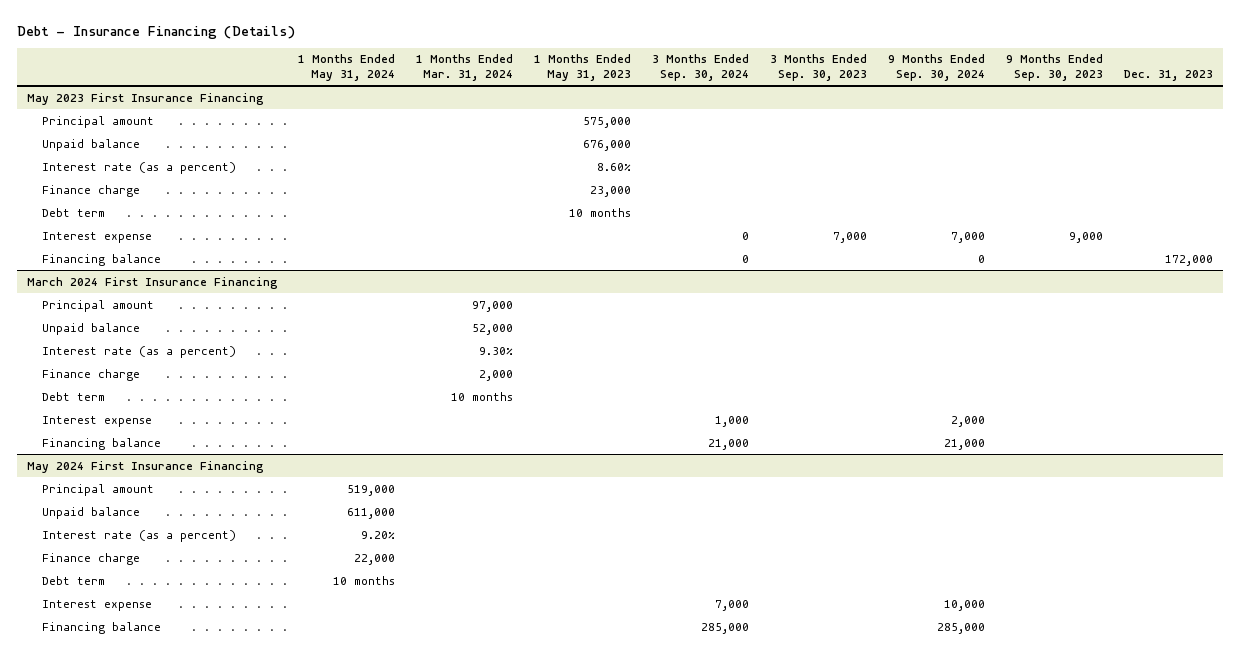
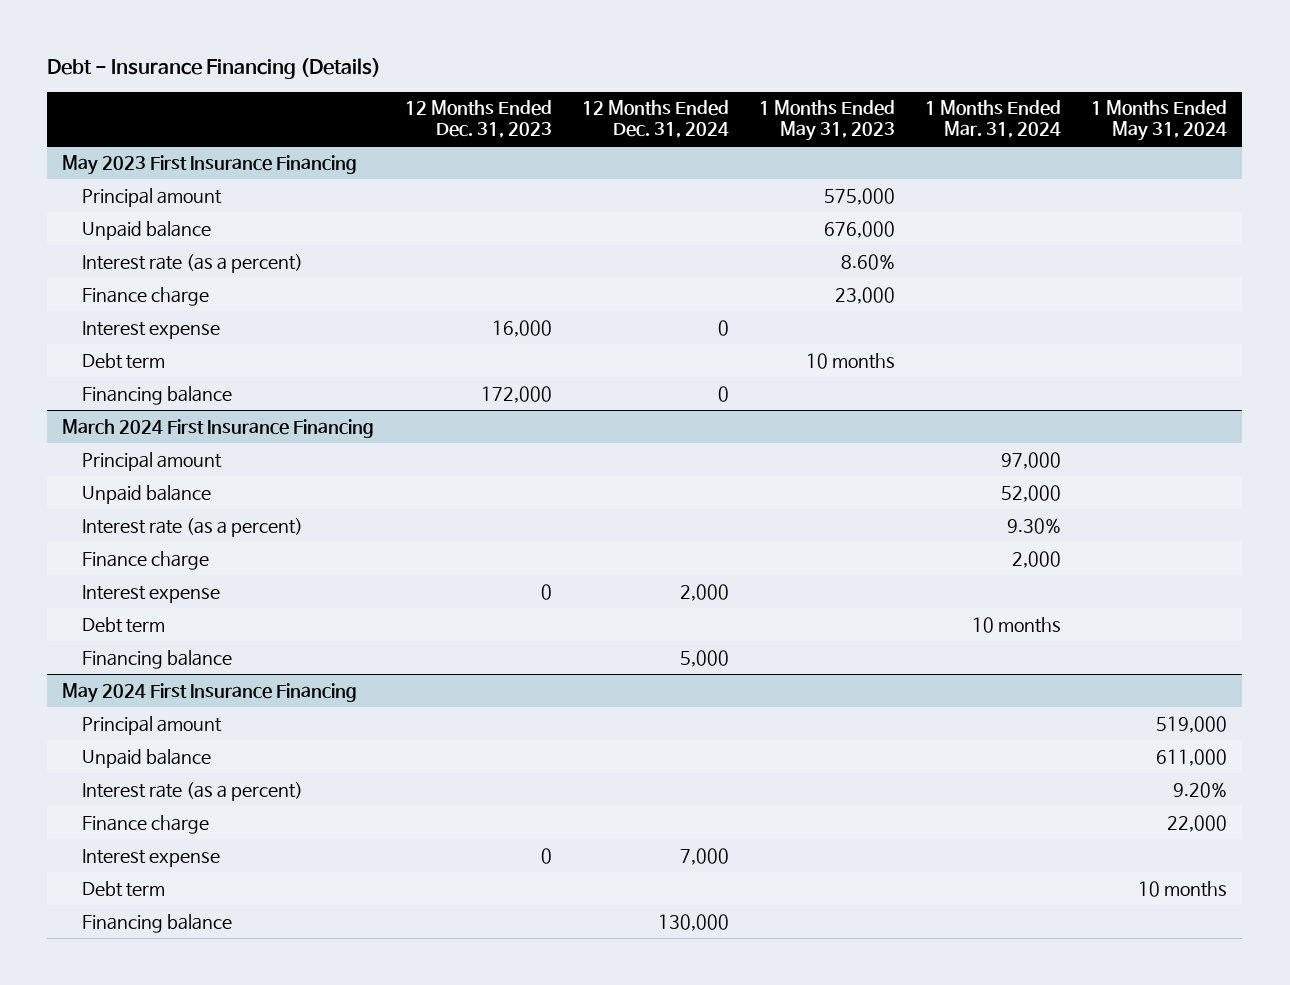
[652,54,750,82] 3 Months Ended Sep. 30, 2024 -> none
[770,54,868,82] 3 Months Ended Sep. 30, 2023 -> none
[888,54,986,82] 9 Months Ended Sep. 30, 2024 -> none
[1006,54,1104,82] 9 Months Ended Sep. 30, 2023 -> none
[1124,70,1214,82] Dec. 31, 2023 -> none
none -> [404,100,552,139] 12 Months Ended Dec. 31, 2023
none -> [581,100,729,139] 12 Months Ended Dec. 31, 2024
[41,207,105,217] Debt term -> [82,352,166,369] Debt term
[41,391,105,401] Debt term -> [82,616,166,633] Debt term
[41,575,105,585] Debt term -> [82,880,166,897] Debt term

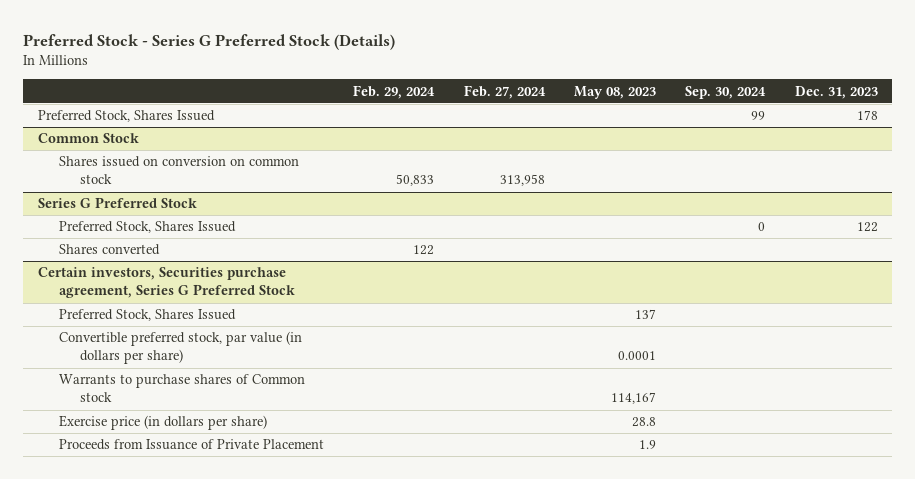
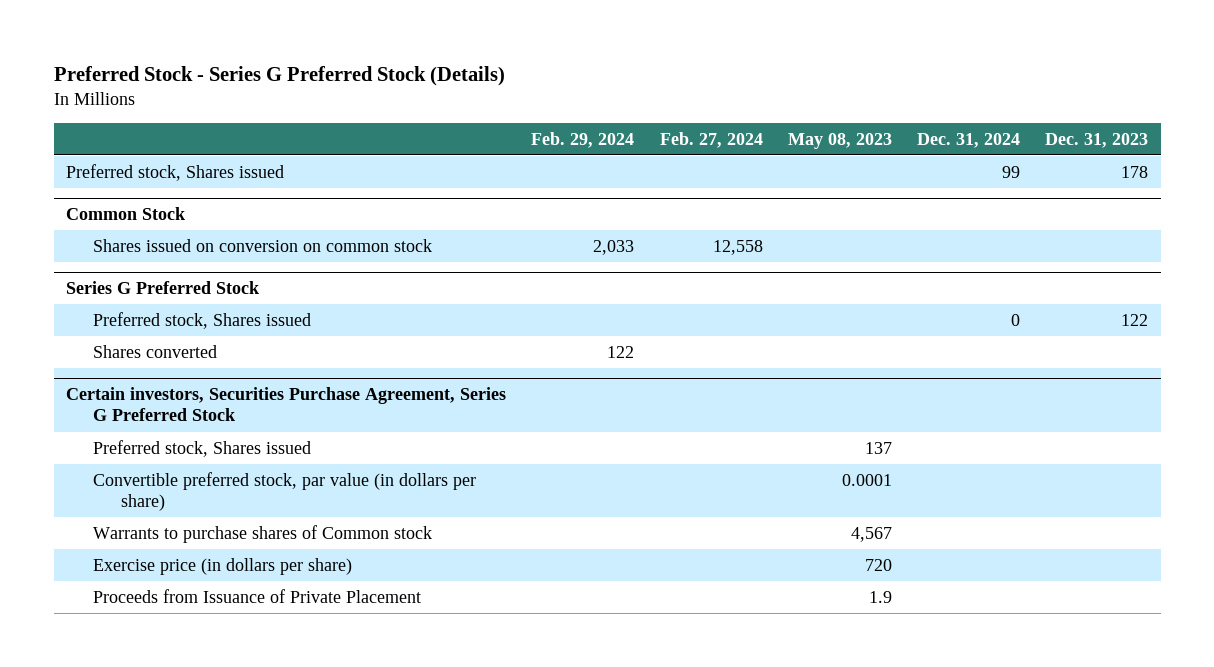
[685,85,767,99] Sep. 30, 2024 -> none
none -> [917,132,1021,148] Dec. 31, 2024
[37,110,215,123] Preferred Stock, Shares Issued -> [66,163,285,181] Preferred stock, Shares issued
[396,174,435,187] 50,833 -> [593,239,635,255] 2,033
[499,174,545,187] 313,958 -> [712,239,763,255] 12,558
[59,221,237,234] Preferred Stock, Shares Issued -> [93,311,312,329] Preferred stock, Shares issued
[37,267,296,299] Certain investors, Securities purchase agreement, Series G Preferred Stock -> [66,387,507,422] Certain investors, Securities Purchase Agreement, Series G Preferred Stock
[59,309,237,322] Preferred Stock, Shares Issued -> [93,439,312,457] Preferred stock, Shares issued
[611,392,657,405] 114,167 -> [850,526,892,542] 4,567
[632,417,657,428] 28.8 -> [864,558,892,571] 720

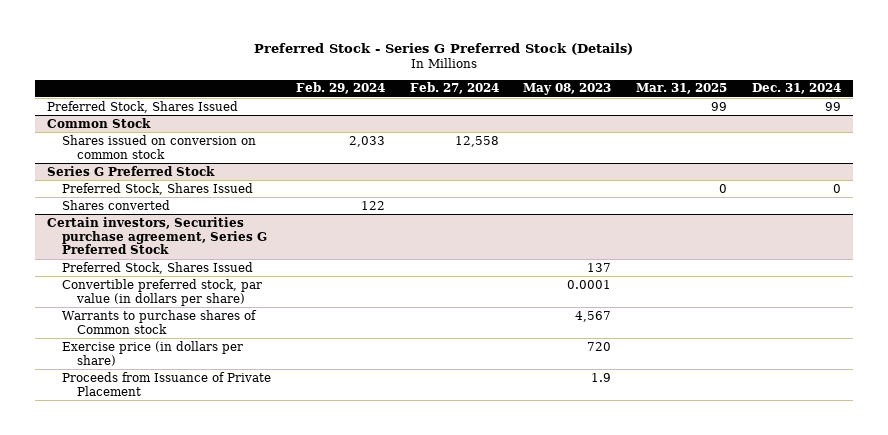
[1045,132,1149,148] Dec. 31, 2023 -> none
none -> [636,83,728,95] Mar. 31, 2025
[66,163,285,181] Preferred stock, Shares issued -> [47,100,239,113] Preferred Stock, Shares Issued
[93,311,312,329] Preferred stock, Shares issued -> [62,182,254,195] Preferred Stock, Shares Issued
[66,387,507,422] Certain investors, Securities Purchase Agreement, Series G Preferred Stock -> [47,216,268,255] Certain investors, Securities purchase agreement, Series G Preferred Stock
[93,439,312,457] Preferred stock, Shares issued -> [62,261,254,274] Preferred Stock, Shares Issued

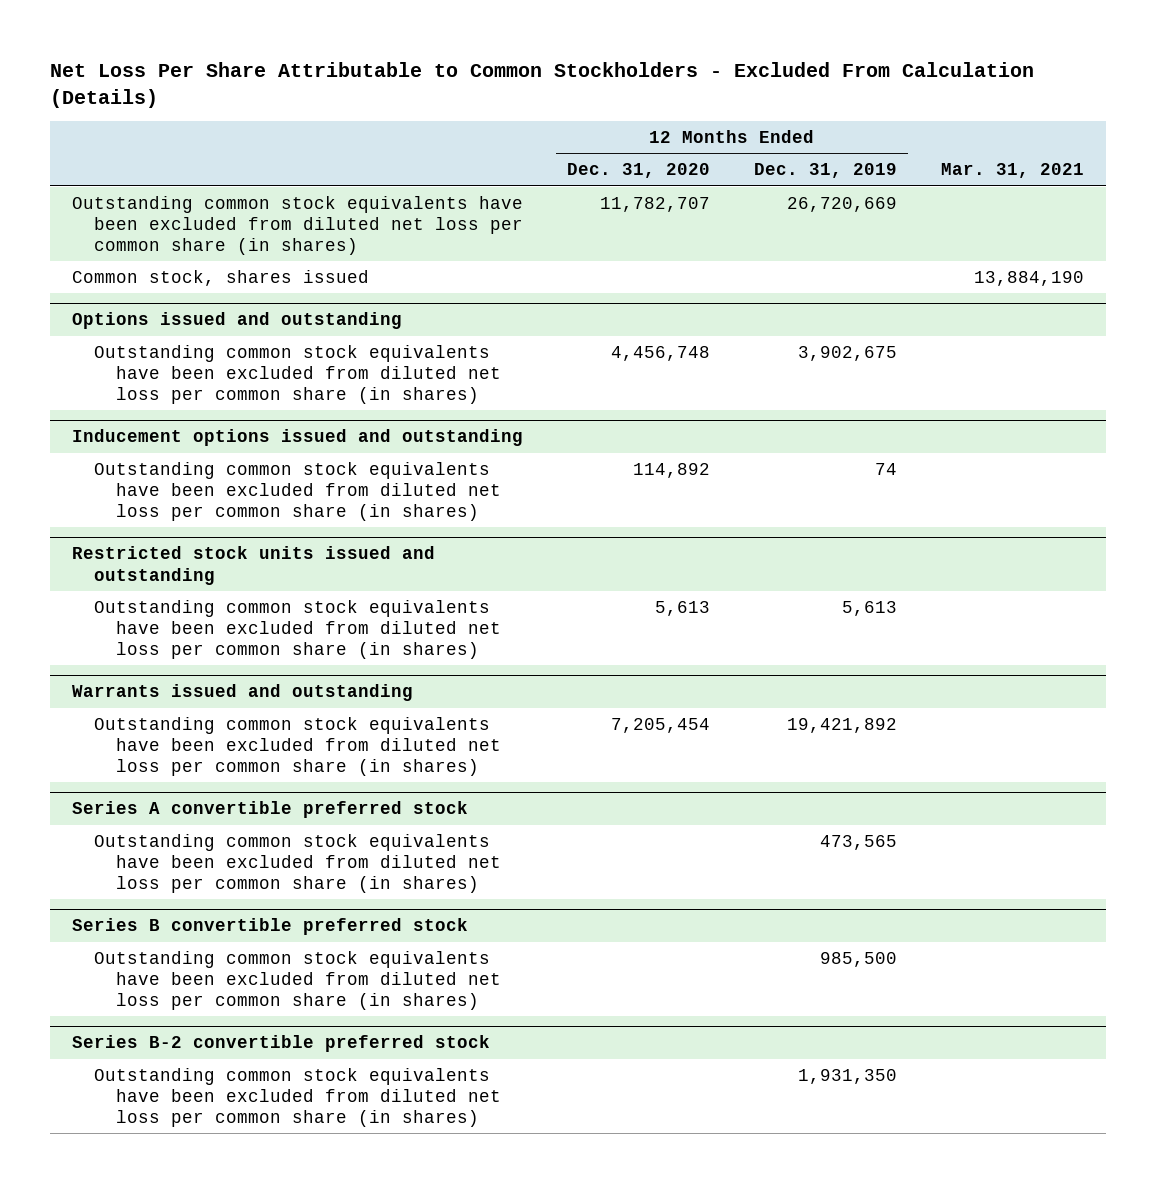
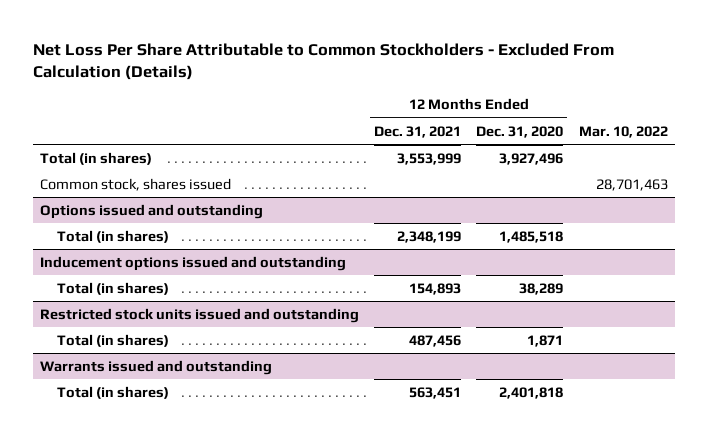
[754,163,898,179] Dec. 31, 2019 -> none
[941,163,1085,179] Mar. 31, 2021 -> none
none -> [374,125,462,138] Dec. 31, 2021
none -> [578,125,668,138] Mar. 10, 2022
[72,195,524,256] Outstanding common stock equivalents have been excluded from diluted net loss per common share (in shares) -> none
none -> [40,151,153,165] Total (in shares)
[94,344,502,405] Outstanding common stock equivalents have been excluded from diluted net loss per common share (in shares) -> none
none -> [56,229,169,243] Total (in shares)
[94,461,502,522] Outstanding common stock equivalents have been excluded from diluted net loss per common share (in shares) -> none
none -> [56,281,169,295] Total (in shares)
[94,599,502,660] Outstanding common stock equivalents have been excluded from diluted net loss per common share (in shares) -> none
none -> [56,333,169,347] Total (in shares)
[94,716,502,777] Outstanding common stock equivalents have been excluded from diluted net loss per common share (in shares) -> none
[72,801,469,819] Series A convertible preferred stock -> none
[94,833,502,894] Outstanding common stock equivalents have been excluded from diluted net loss per common share (in shares) -> none
[72,918,469,936] Series B convertible preferred stock -> none
[94,950,502,1011] Outstanding common stock equivalents have been excluded from diluted net loss per common share (in shares) -> none
[72,1035,491,1053] Series B-2 convertible preferred stock -> none
[94,1067,502,1128] Outstanding common stock equivalents have been excluded from diluted net loss per common share (in shares) -> none
none -> [56,385,169,399] Total (in shares)

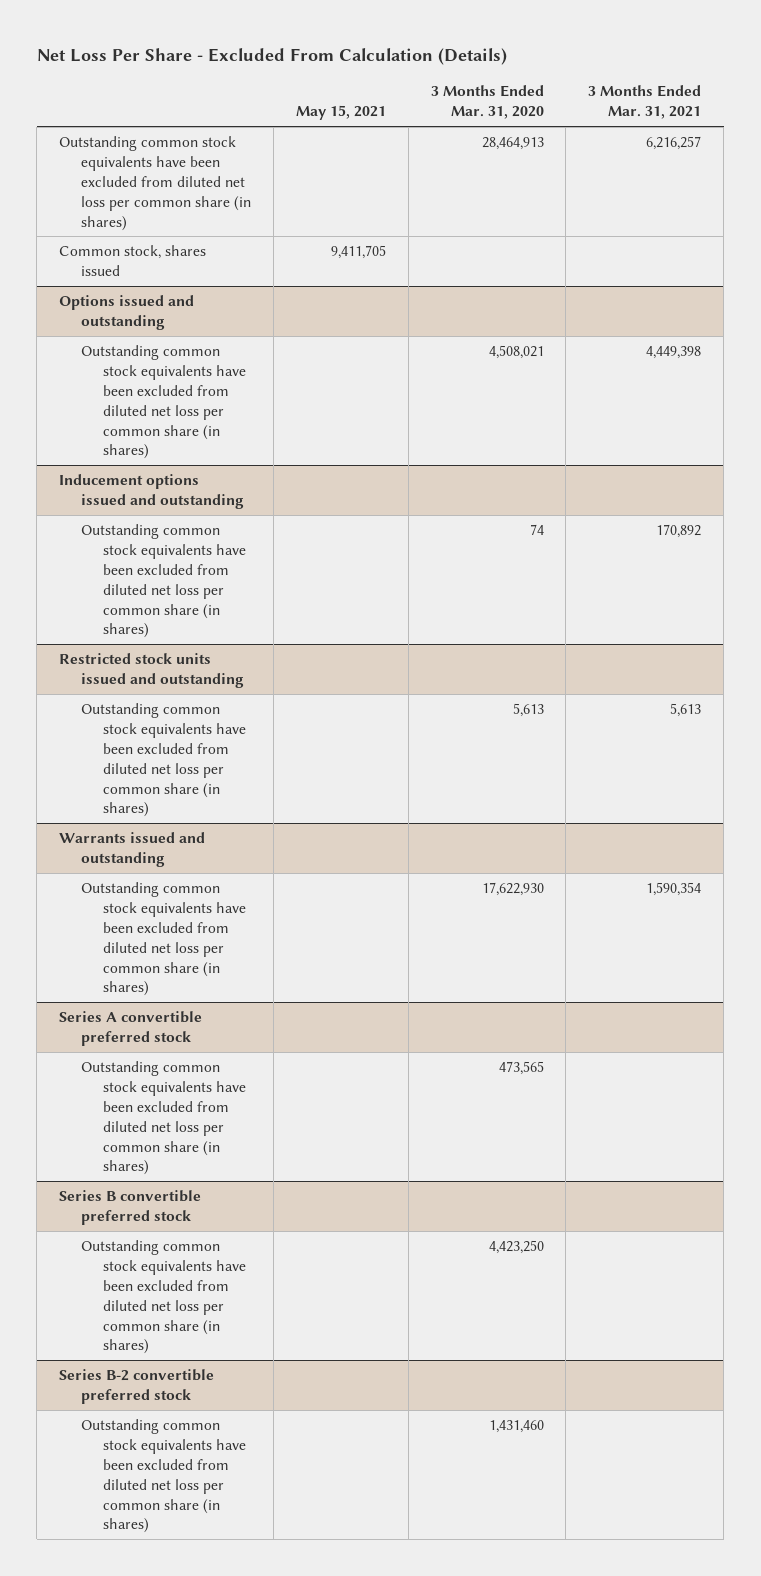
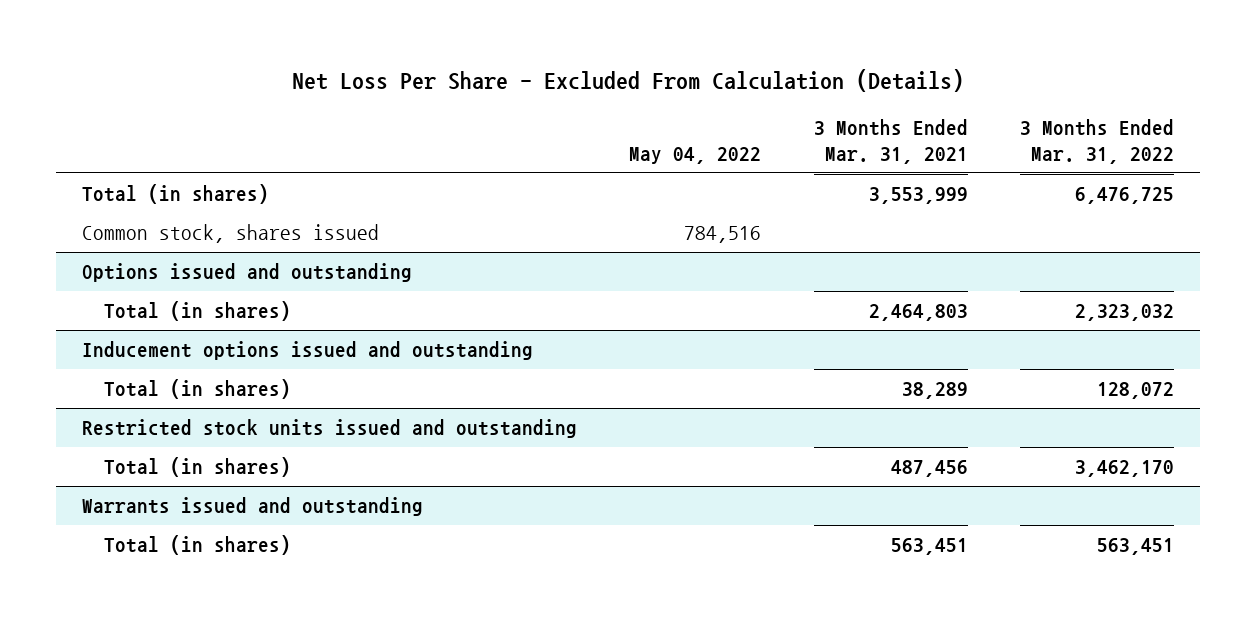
[295,105,386,121] May 15, 2021 -> none
[430,85,544,120] 3 Months Ended Mar. 31, 2020 -> none
none -> [629,146,762,164] May 04, 2022
none -> [1019,119,1174,164] 3 Months Ended Mar. 31, 2022
[59,135,252,231] Outstanding common stock equivalents have been excluded from diluted net loss per common share (in shares) -> none
none -> [82,184,270,205] Total (in shares)
[81,344,247,460] Outstanding common stock equivalents have been excluded from diluted net loss per common share (in shares) -> none
none -> [104,301,292,322] Total (in shares)
[81,523,247,639] Outstanding common stock equivalents have been excluded from diluted net loss per common share (in shares) -> none
none -> [104,379,292,400] Total (in shares)
[81,702,247,818] Outstanding common stock equivalents have been excluded from diluted net loss per common share (in shares) -> none
none -> [104,457,292,478] Total (in shares)
[81,881,247,997] Outstanding common stock equivalents have been excluded from diluted net loss per common share (in shares) -> none
[59,1010,203,1046] Series A convertible preferred stock -> none
[81,1060,247,1176] Outstanding common stock equivalents have been excluded from diluted net loss per common share (in shares) -> none
[59,1189,202,1225] Series B convertible preferred stock -> none
[81,1239,247,1355] Outstanding common stock equivalents have been excluded from diluted net loss per common share (in shares) -> none
[59,1368,215,1404] Series B-2 convertible preferred stock -> none
[81,1418,247,1534] Outstanding common stock equivalents have been excluded from diluted net loss per common share (in shares) -> none
none -> [104,535,292,556] Total (in shares)

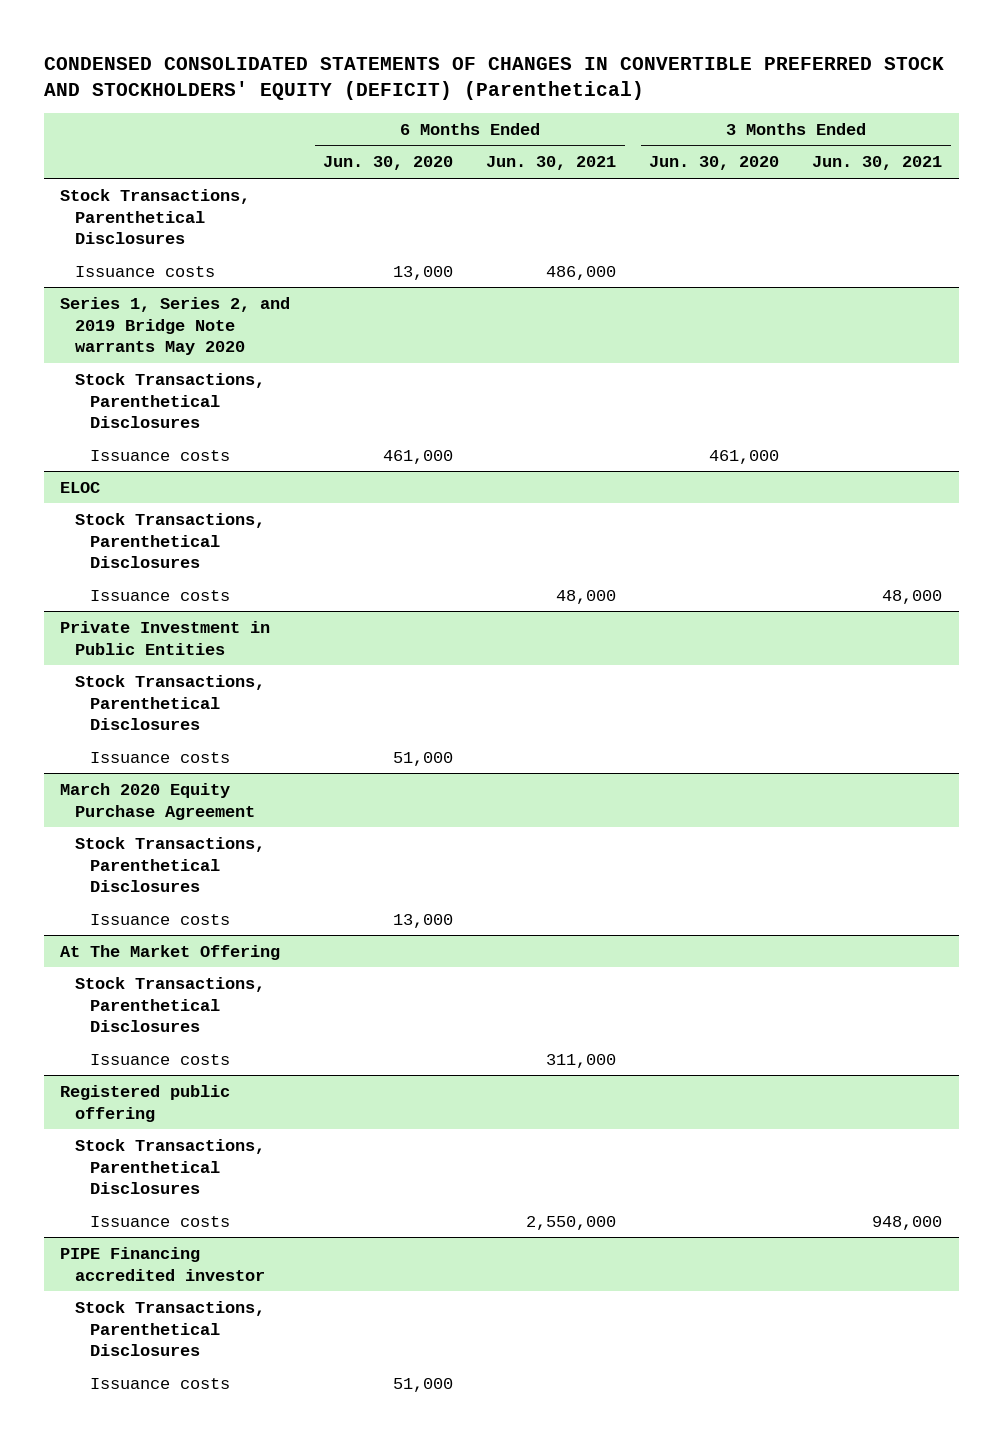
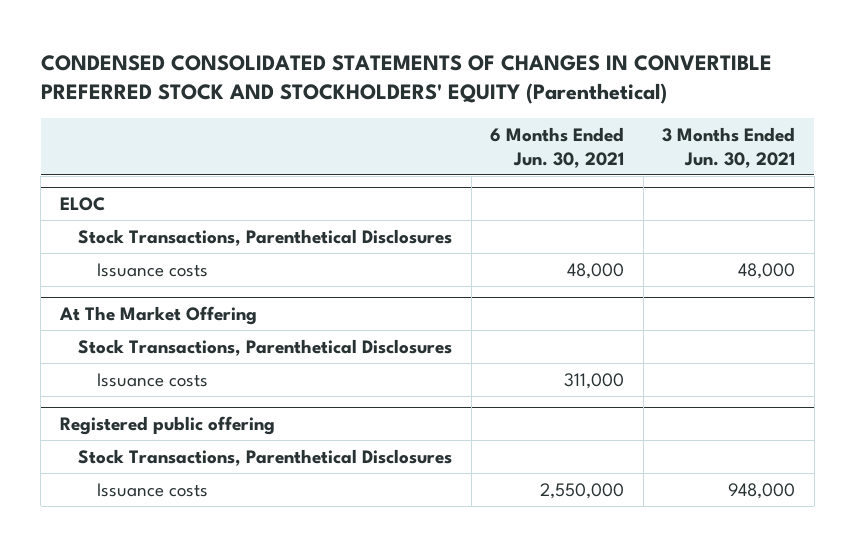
[43,57,944,101] CONDENSED CONSOLIDATED STATEMENTS OF CHANGES IN CONVERTIBLE PREFERRED STOCK AND STOCKHOLDERS' EQUITY (DEFICIT) (Parenthetical) -> [40,55,772,105] CONDENSED CONSOLIDATED STATEMENTS OF CHANGES IN CONVERTIBLE PREFERRED STOCK AND STOCKHOLDERS' EQUITY (Parenthetical)
[323,156,454,171] Jun. 30, 2020 -> none
[649,156,780,171] Jun. 30, 2020 -> none
[60,188,251,245] Stock Transactions, Parenthetical Disclosures -> none
[75,265,216,277] Issuance costs -> none
[60,296,291,356] Series 1, Series 2, and 2019 Bridge Note warrants May 2020 -> none
[75,372,266,429] Stock Transactions, Parenthetical Disclosures -> none
[89,449,230,461] Issuance costs -> none
[60,620,271,655] Private Investment in Public Entities -> none
[75,674,266,731] Stock Transactions, Parenthetical Disclosures -> none
[89,751,230,763] Issuance costs -> none
[60,782,256,820] March 2020 Equity Purchase Agreement -> none
[75,836,266,893] Stock Transactions, Parenthetical Disclosures -> none
[89,913,230,925] Issuance costs -> none
[60,1246,266,1281] PIPE Financing accredited investor -> none
[75,1300,266,1357] Stock Transactions, Parenthetical Disclosures -> none
[89,1377,230,1389] Issuance costs -> none

